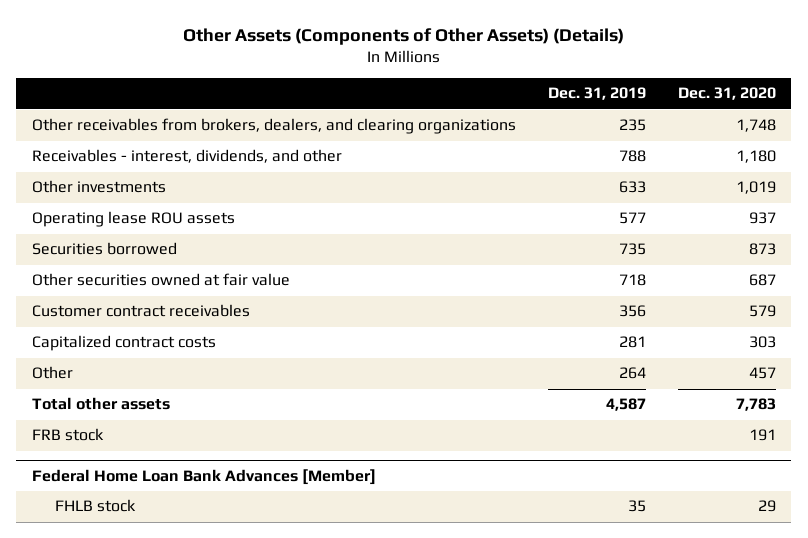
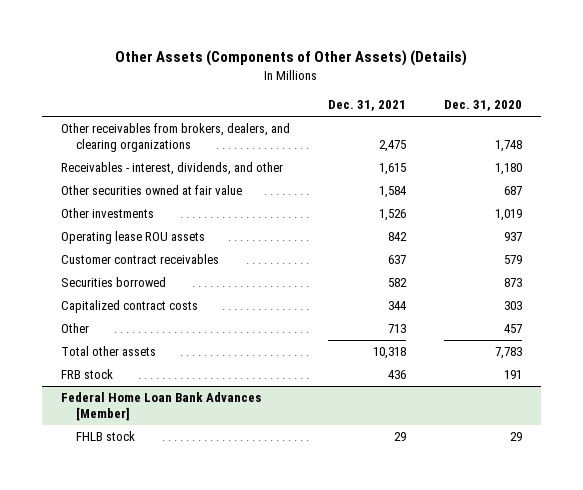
[547,87,646,101] Dec. 31, 2019 -> none
none -> [327,100,406,112] Dec. 31, 2021
[31,273,290,287] Other securities owned at fair value -> [60,185,242,196] Other securities owned at fair value
[31,242,177,256] Securities borrowed -> [60,277,166,288] Securities borrowed

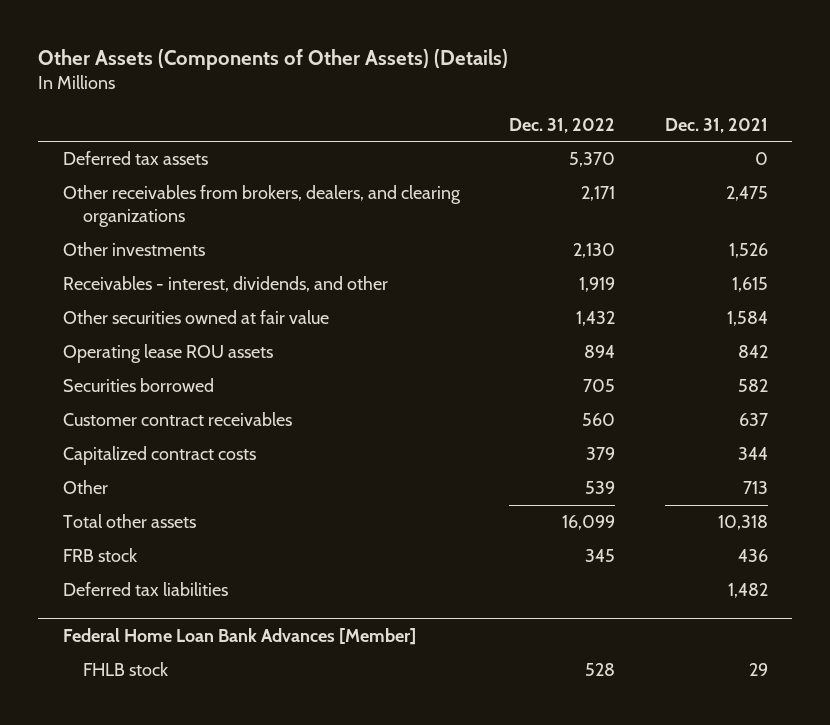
[444,100,523,112] Dec. 31, 2020 -> none
none -> [509,117,616,133] Dec. 31, 2022
none -> [62,151,208,166] Deferred tax assets
[60,208,154,219] Other investments -> [62,242,205,257] Other investments
[60,254,219,265] Customer contract receivables -> [62,412,292,427] Customer contract receivables
none -> [62,582,228,597] Deferred tax liabilities

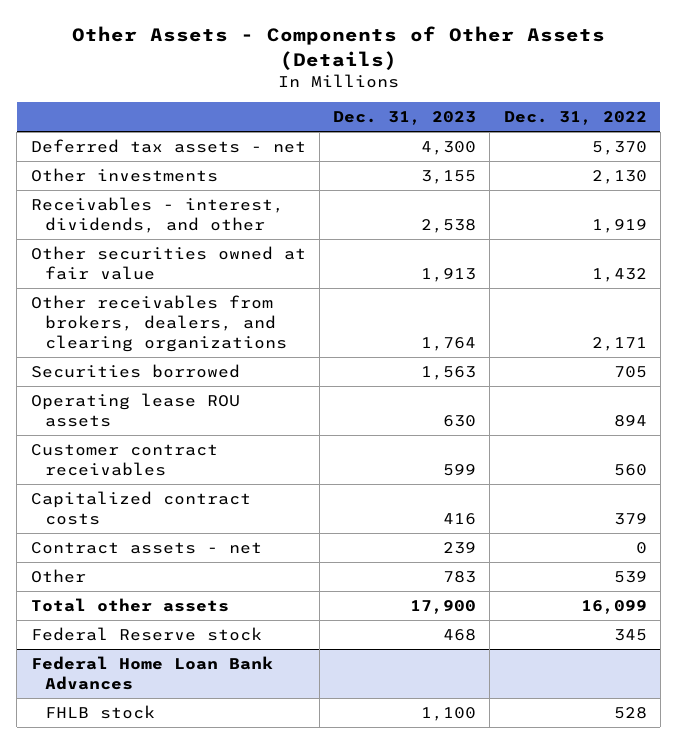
[37,49,508,71] Other Assets (Components of Other Assets) (Details) -> [71,26,605,70] Other Assets - Components of Other Assets (Details)
[664,117,768,133] Dec. 31, 2021 -> none
none -> [333,111,477,126] Dec. 31, 2023
[62,151,208,166] Deferred tax assets -> [30,138,306,153] Deferred tax assets - net
[62,185,461,228] Other receivables from brokers, dealers, and clearing organizations -> [30,294,288,353] Other receivables from brokers, dealers, and clearing organizations
[62,344,273,364] Operating lease ROU assets -> [30,392,240,428] Operating lease ROU assets
none -> [30,541,262,554] Contract assets - net
[62,582,228,597] Deferred tax liabilities -> none
[62,548,137,563] FRB stock -> [30,626,262,641] Federal Reserve stock
[62,627,416,645] Federal Home Loan Bank Advances [Member] -> [30,655,273,691] Federal Home Loan Bank Advances

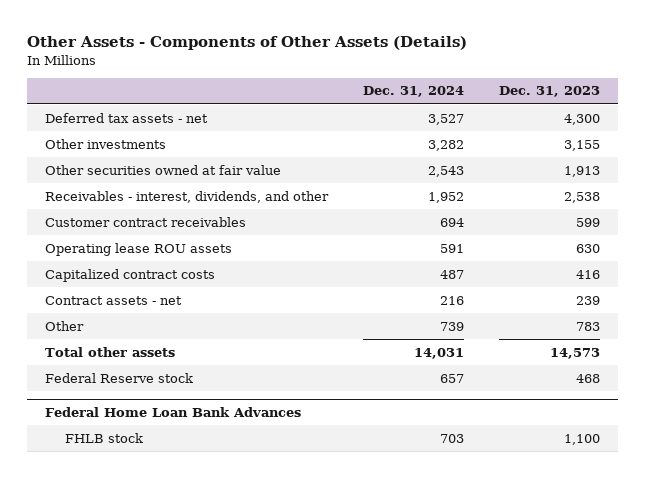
[503,111,647,126] Dec. 31, 2022 -> none
none -> [363,86,465,98] Dec. 31, 2024
[30,294,288,353] Other receivables from brokers, dealers, and clearing organizations -> none
[30,363,240,378] Securities borrowed -> none
[30,196,284,234] Receivables - interest, dividends, and other -> [44,190,329,203] Receivables - interest, dividends, and other
[30,392,240,428] Operating lease ROU assets -> [44,242,232,256] Operating lease ROU assets
[410,599,477,614] 17,900 -> [550,347,601,359] 14,573

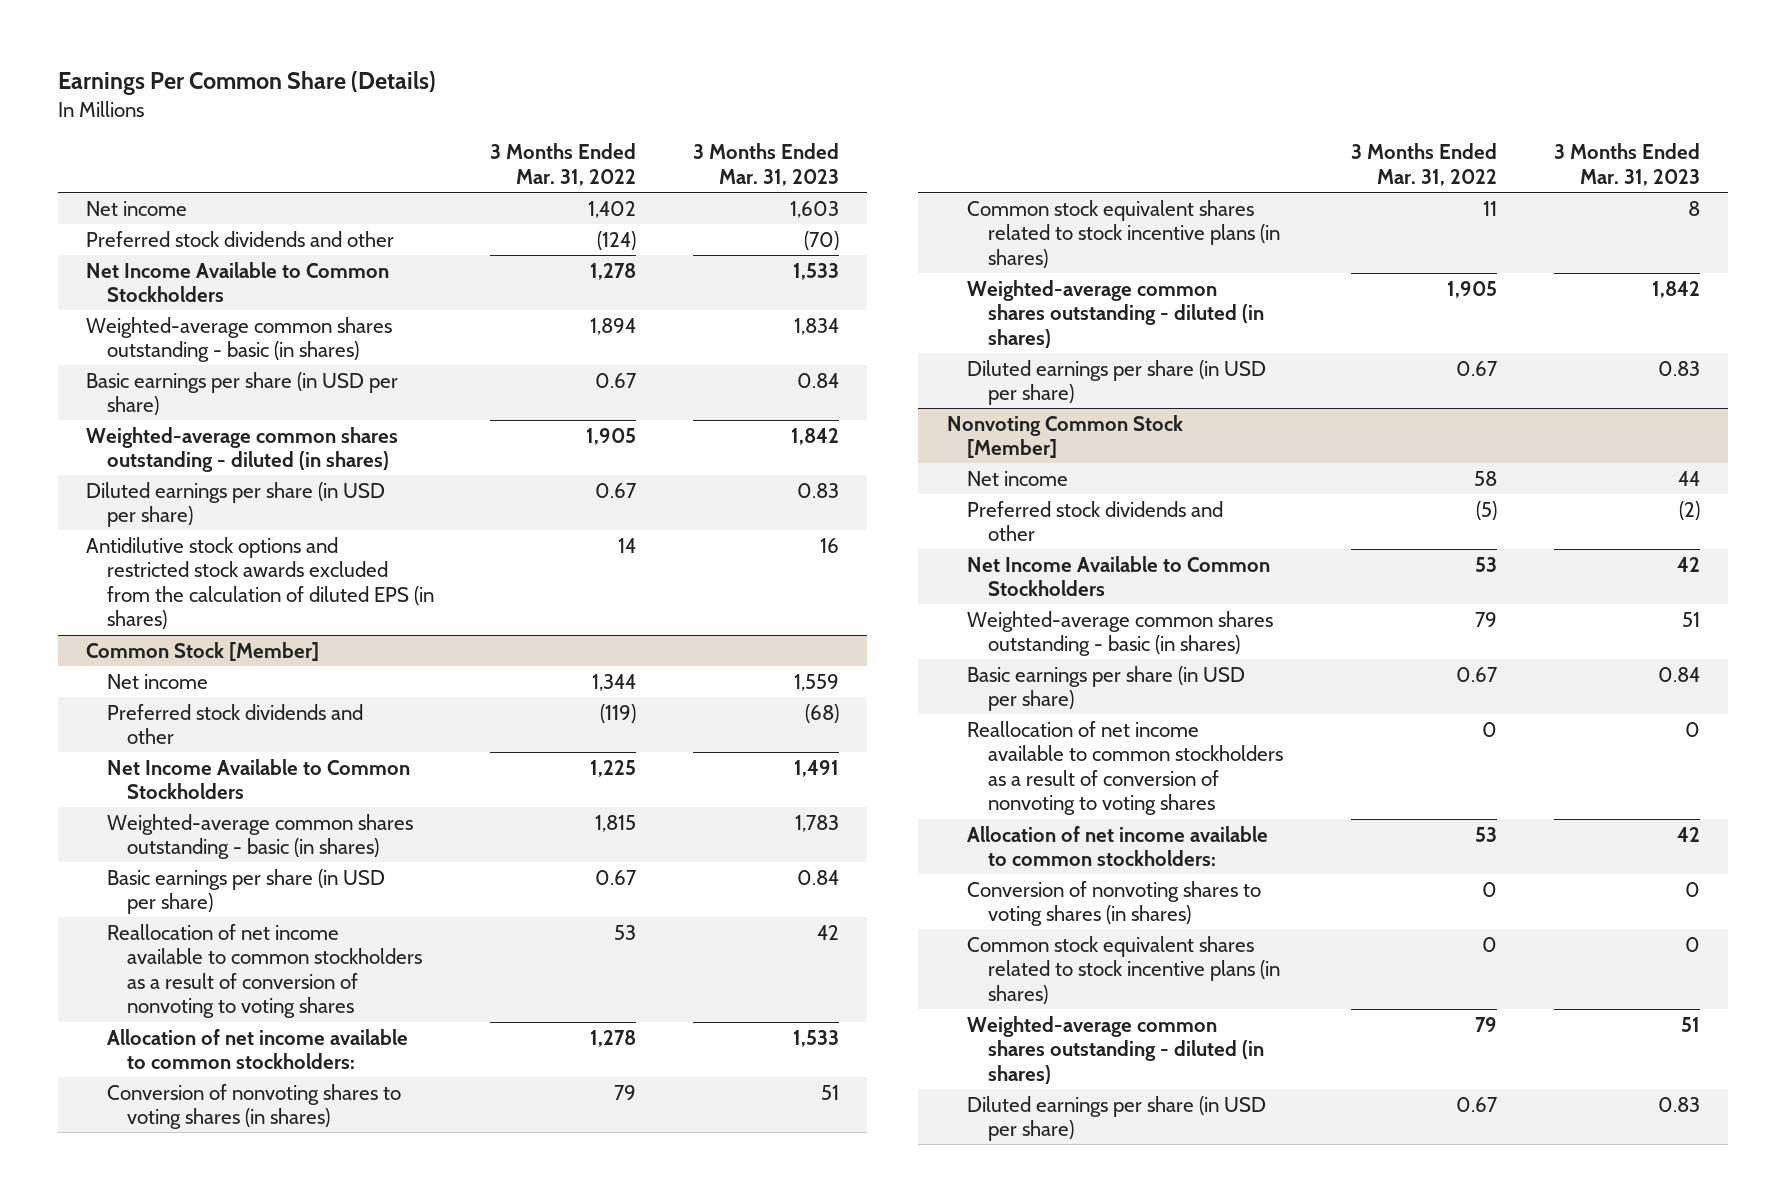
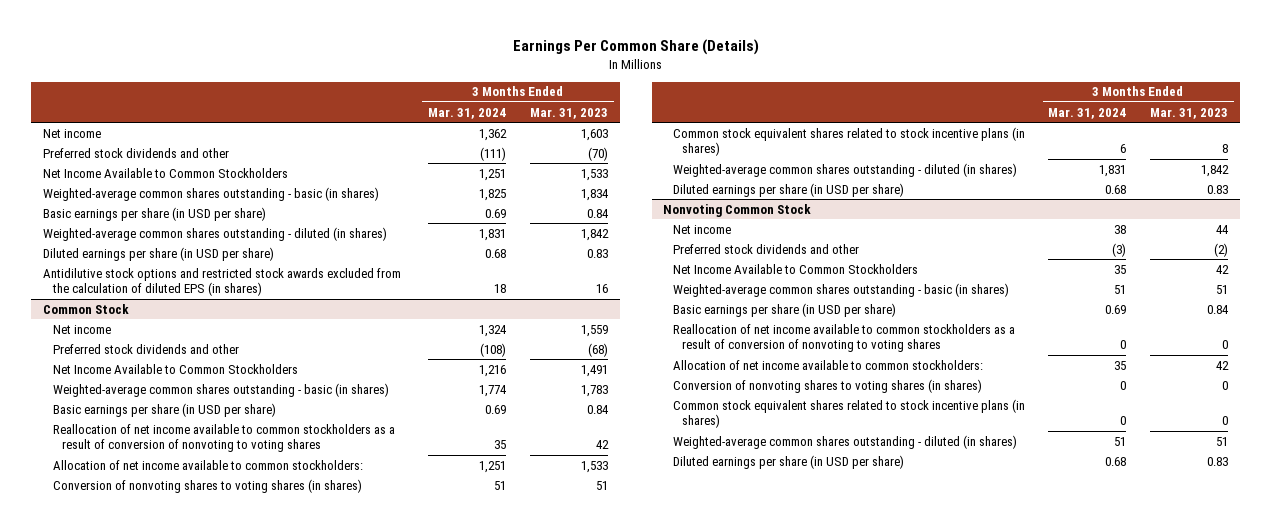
[490,143,637,187] 3 Months Ended Mar. 31, 2022 -> none
none -> [428,107,507,119] Mar. 31, 2024
[86,641,320,661] Common Stock [Member] -> [43,303,130,314] Common Stock
[946,414,1183,459] Nonvoting Common Stock [Member] -> [663,203,812,217] Nonvoting Common Stock

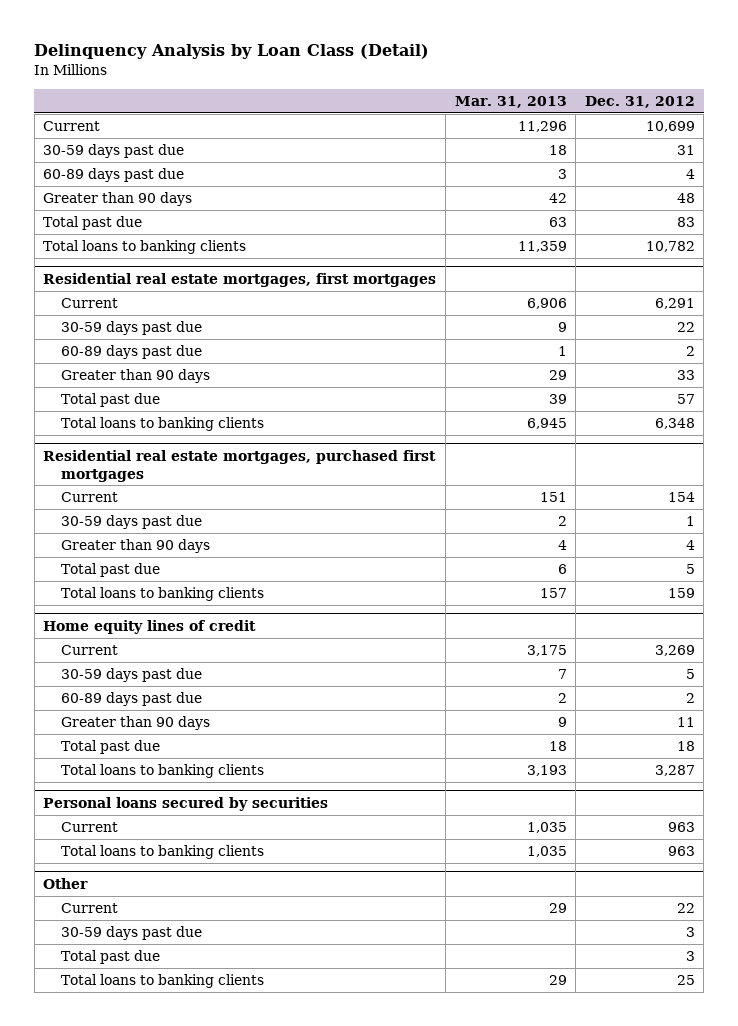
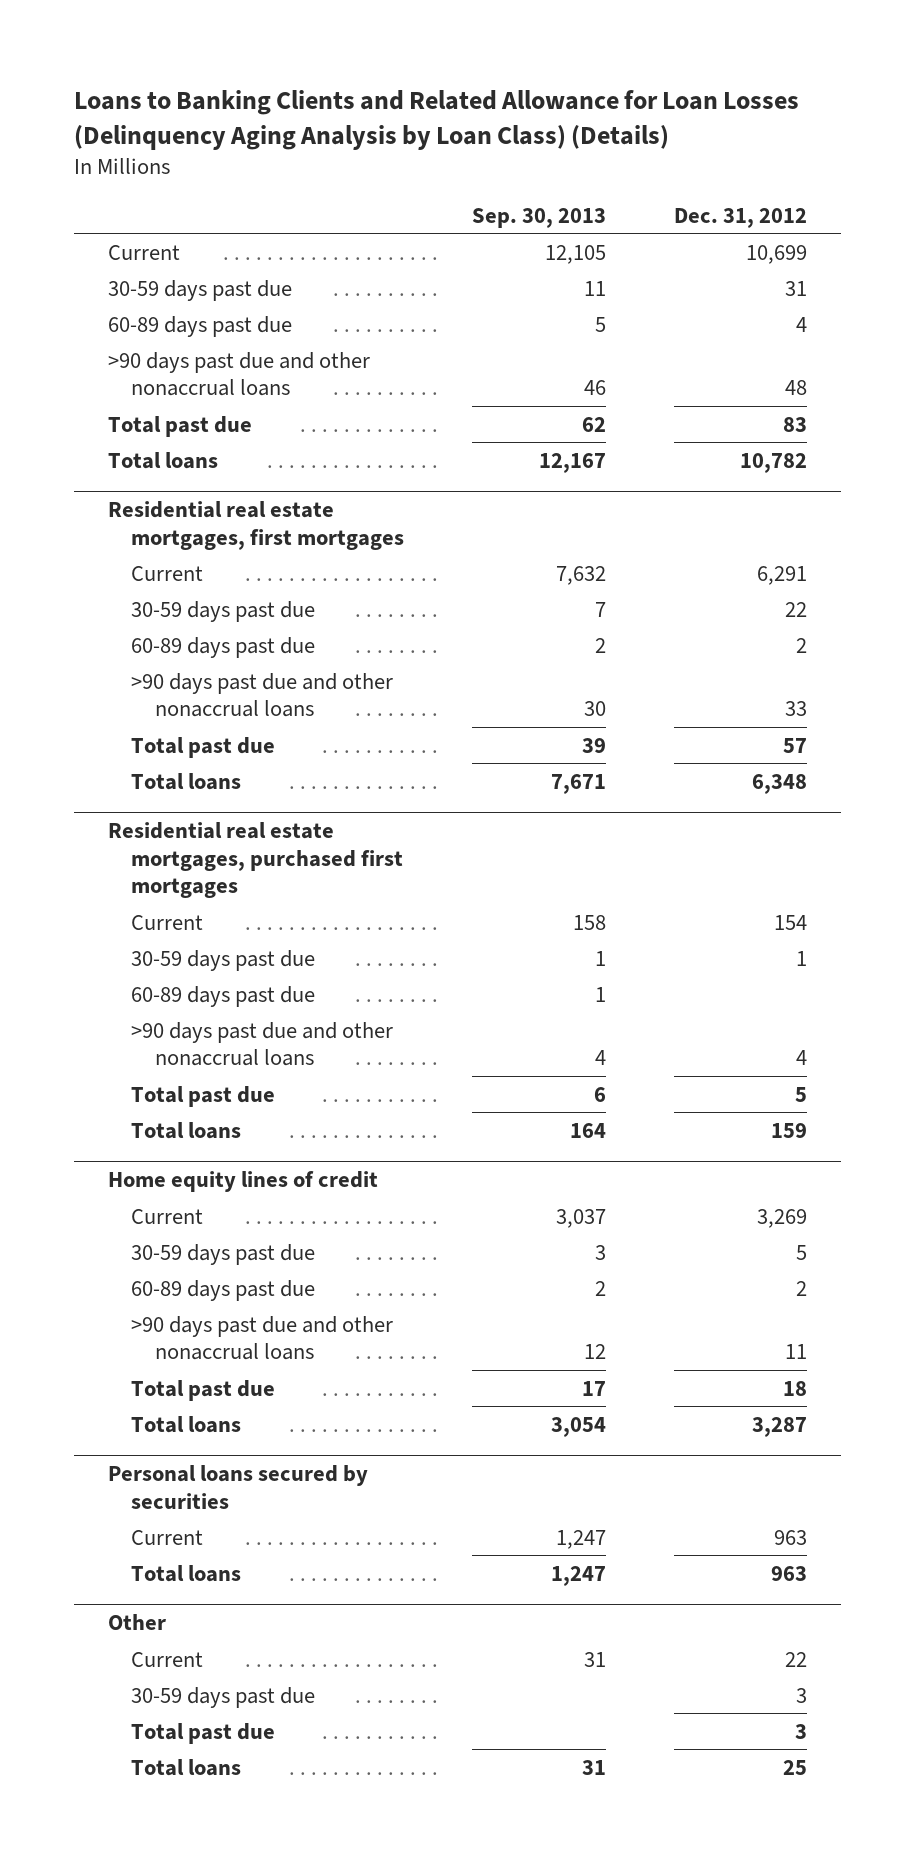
[34,44,430,60] Delinquency Analysis by Loan Class (Detail) -> [73,89,799,150] Loans to Banking Clients and Related Allowance for Loan Losses (Delinquency Aging Analysis by Loan Class) (Details)
[454,96,567,109] Mar. 31, 2013 -> none
none -> [472,207,607,228] Sep. 30, 2013
[43,191,193,206] Greater than 90 days -> [107,351,370,396] >90 days past due and other nonaccrual loans
[43,239,247,254] Total loans to banking clients -> [107,451,218,469] Total loans
[61,368,211,383] Greater than 90 days -> [131,672,394,717] >90 days past due and other nonaccrual loans
[61,416,265,431] Total loans to banking clients -> [131,772,242,790] Total loans
none -> [131,985,316,1007] 60-89 days past due
[61,538,211,553] Greater than 90 days -> [131,1021,394,1066] >90 days past due and other nonaccrual loans
[61,586,265,601] Total loans to banking clients -> [131,1121,242,1139] Total loans
[61,715,211,730] Greater than 90 days -> [131,1315,394,1360] >90 days past due and other nonaccrual loans
[61,763,265,778] Total loans to banking clients -> [131,1415,242,1433] Total loans
[61,844,265,859] Total loans to banking clients -> [131,1564,242,1582] Total loans
[61,973,265,988] Total loans to banking clients -> [131,1758,242,1776] Total loans

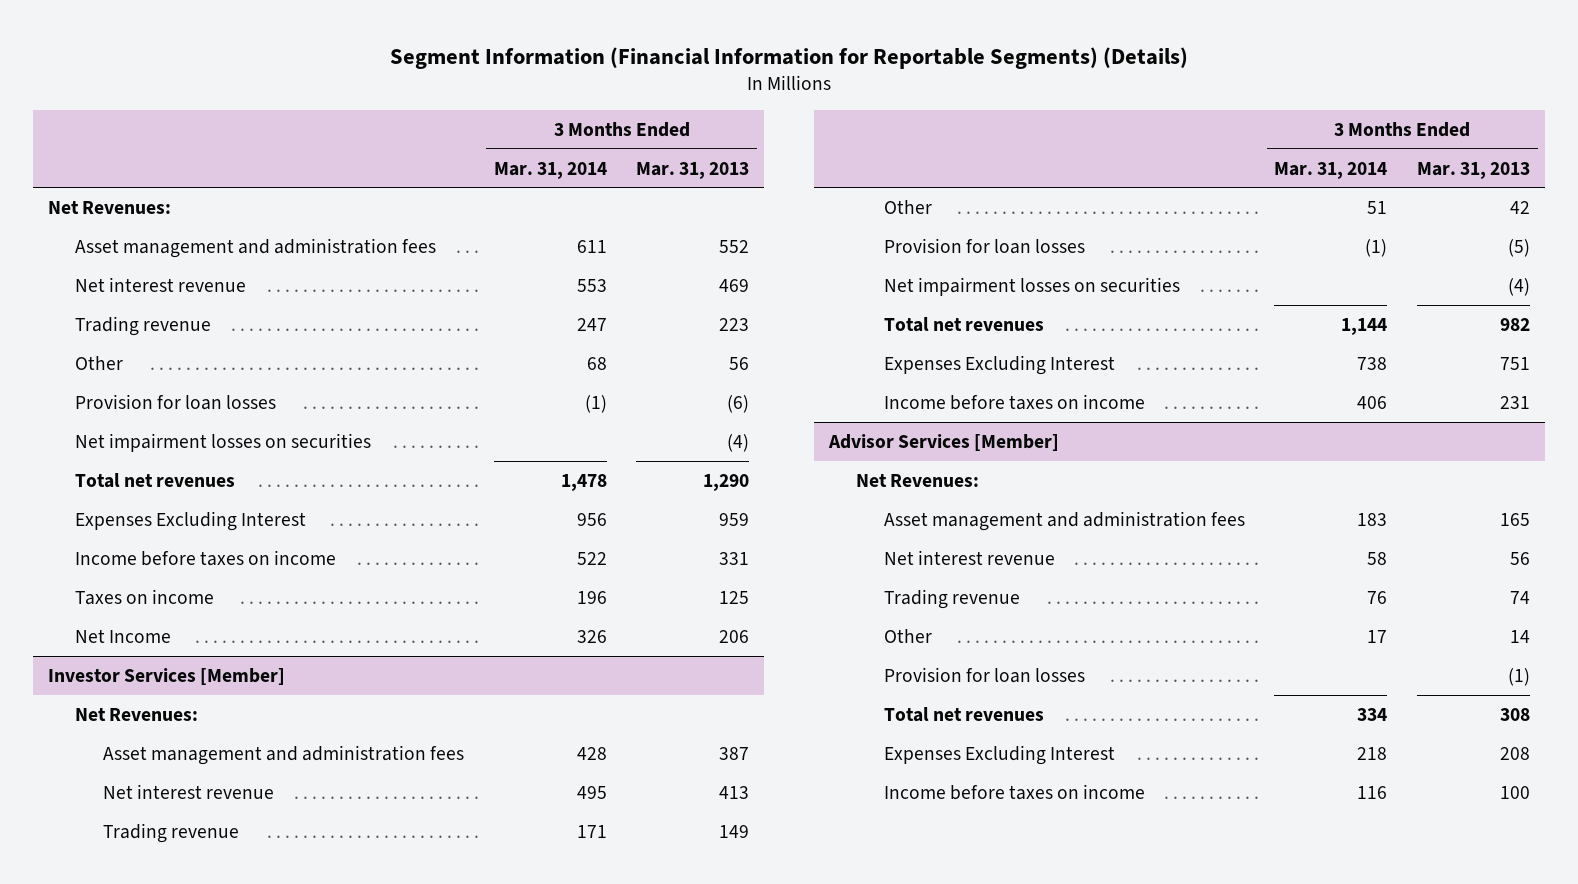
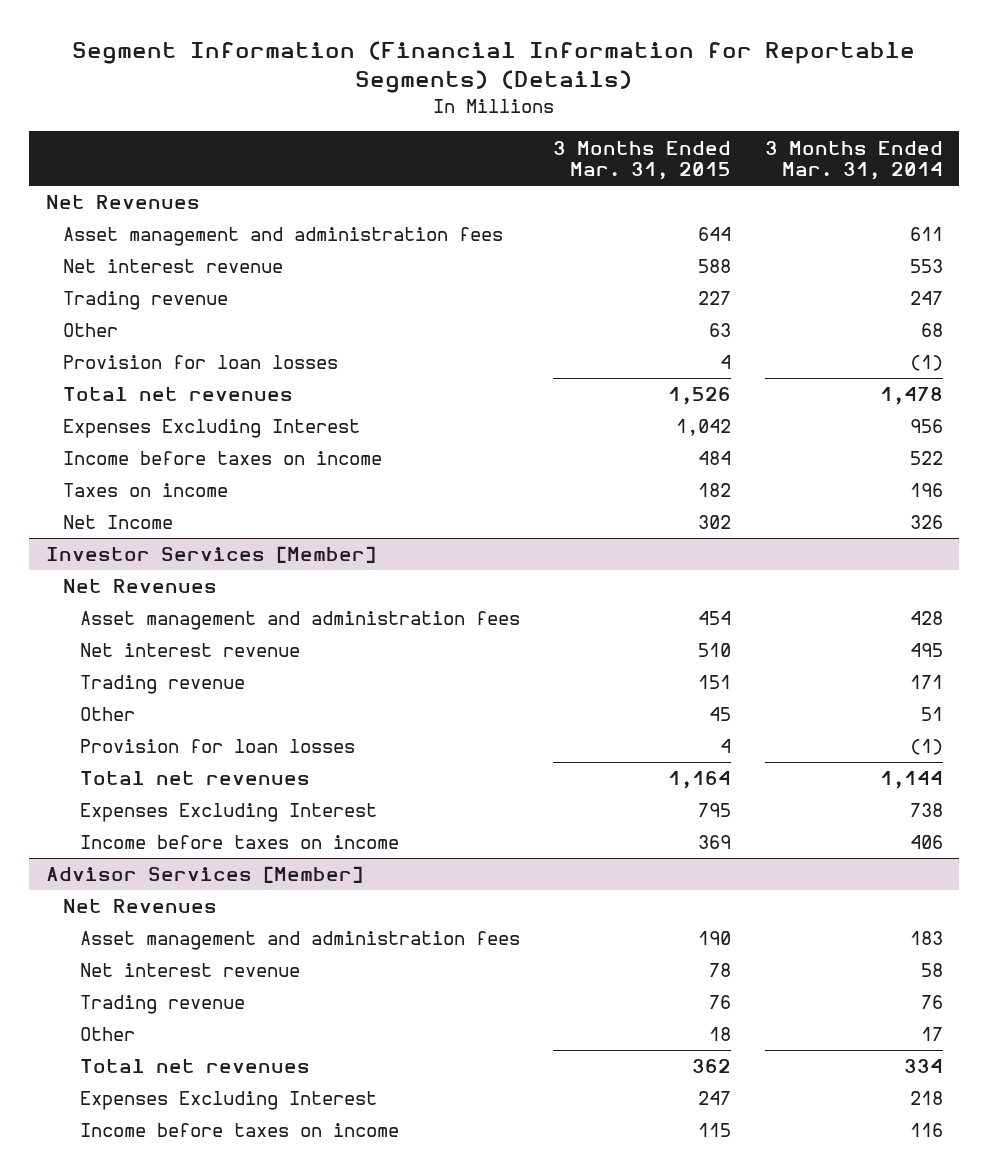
[636,161,750,179] Mar. 31, 2013 -> none
none -> [553,140,732,181] 3 Months Ended Mar. 31, 2015
[47,200,171,214] Net Revenues: -> [45,195,200,210] Net Revenues
[75,432,372,452] Net impairment losses on securities -> none
[75,707,199,721] Net Revenues: -> [62,579,217,594] Net Revenues
[883,276,1180,296] Net impairment losses on securities -> none
[856,473,980,487] Net Revenues: -> [62,899,217,914] Net Revenues
[883,666,1085,683] Provision for loan losses -> none

